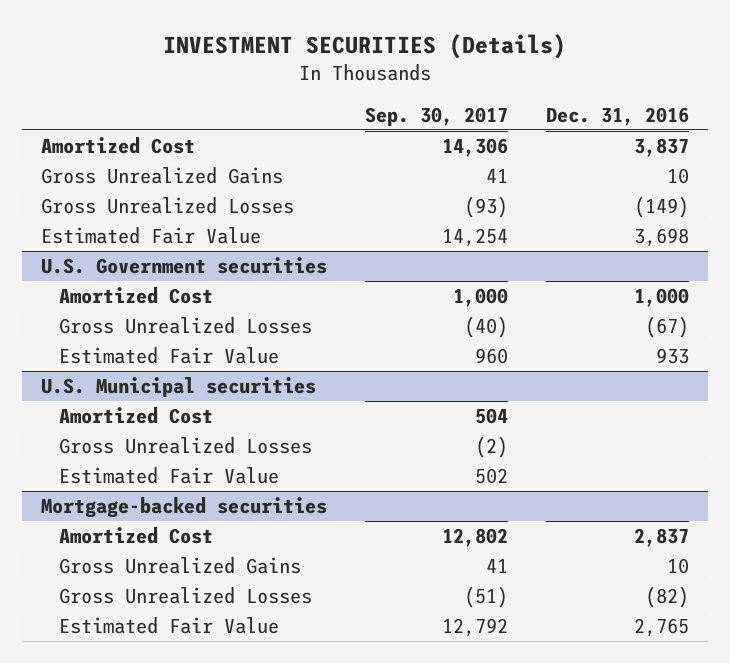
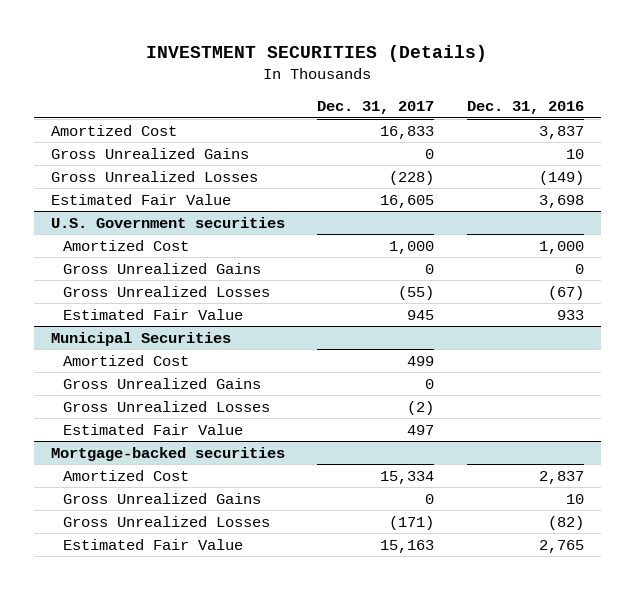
[365,106,509,126] Sep. 30, 2017 -> none
none -> [317,101,435,115] Dec. 31, 2017
none -> [62,262,261,274] Gross Unrealized Gains
[40,376,316,397] U.S. Municipal securities -> [50,331,231,346] Municipal Securities
none -> [62,377,261,389] Gross Unrealized Gains

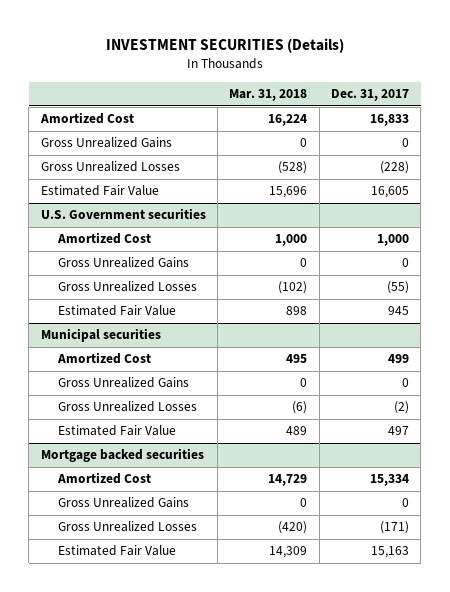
[467,101,585,115] Dec. 31, 2016 -> none
none -> [229,89,308,102] Mar. 31, 2018
[50,331,231,346] Municipal Securities -> [40,328,161,343] Municipal securities
[50,446,285,461] Mortgage-backed securities -> [40,448,204,463] Mortgage backed securities

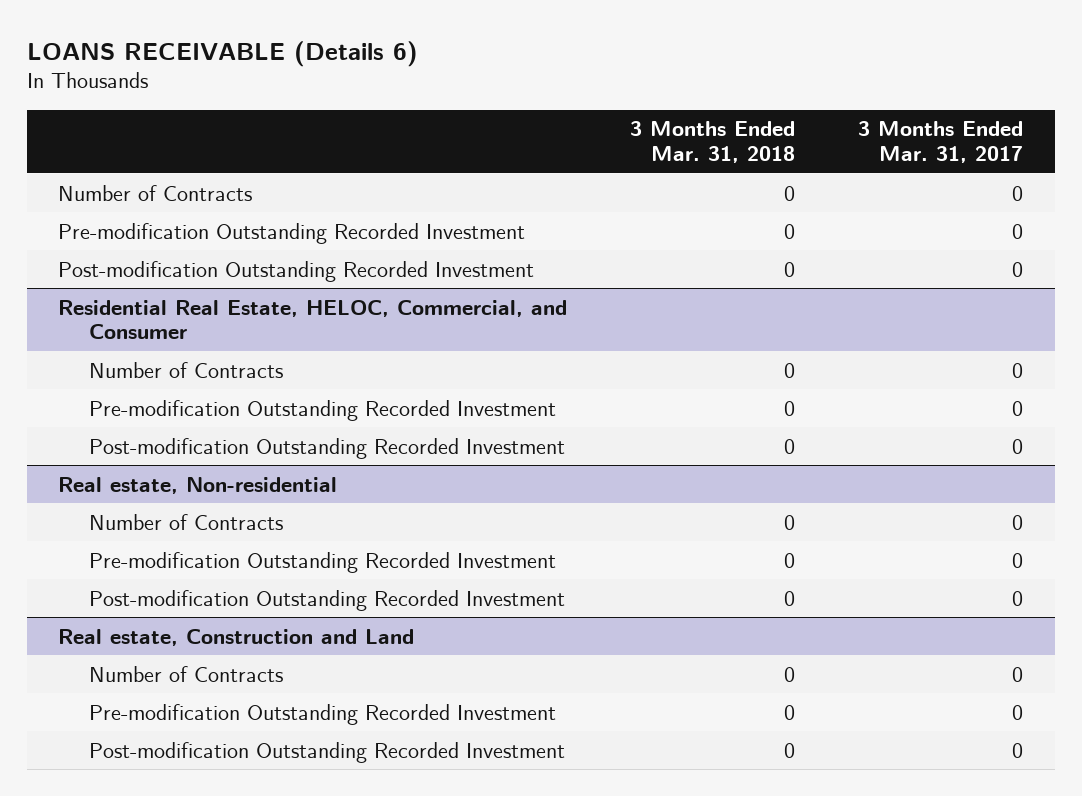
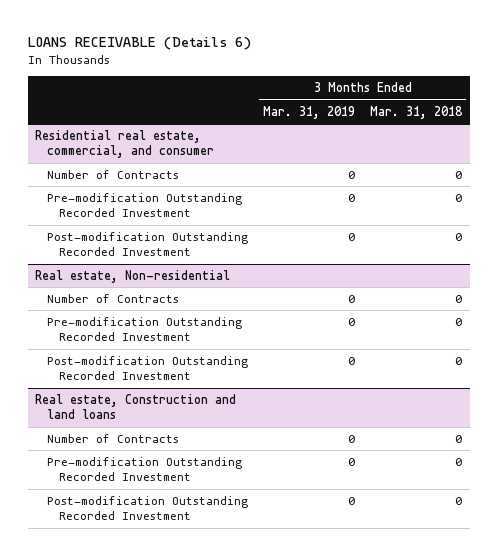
[858,121,1024,164] 3 Months Ended Mar. 31, 2017 -> none
none -> [263,105,356,119] 3 Months Ended Mar. 31, 2019
[58,184,253,201] Number of Contracts -> none
[58,222,526,244] Pre-modification Outstanding Recorded Investment -> none
[58,260,535,282] Post-modification Outstanding Recorded Investment -> none
[58,299,568,340] Residential Real Estate, HELOC, Commercial, and Consumer -> [35,130,215,159] Residential real estate, commercial, and consumer
[58,628,415,646] Real estate, Construction and Land -> [35,394,237,420] Real estate, Construction and land loans

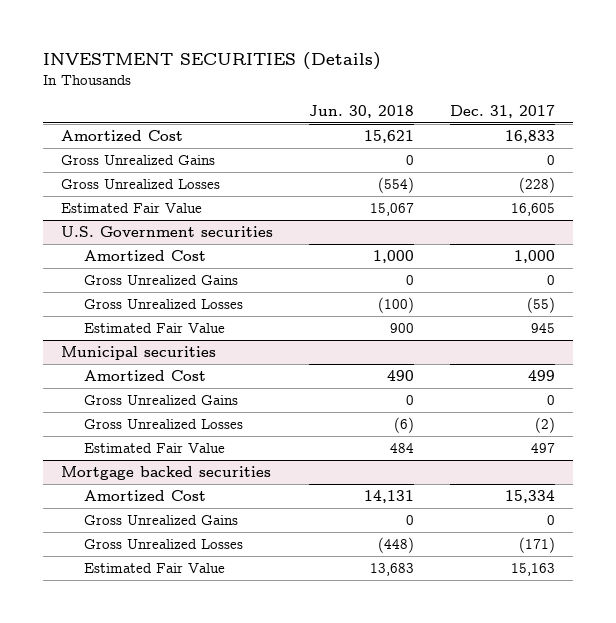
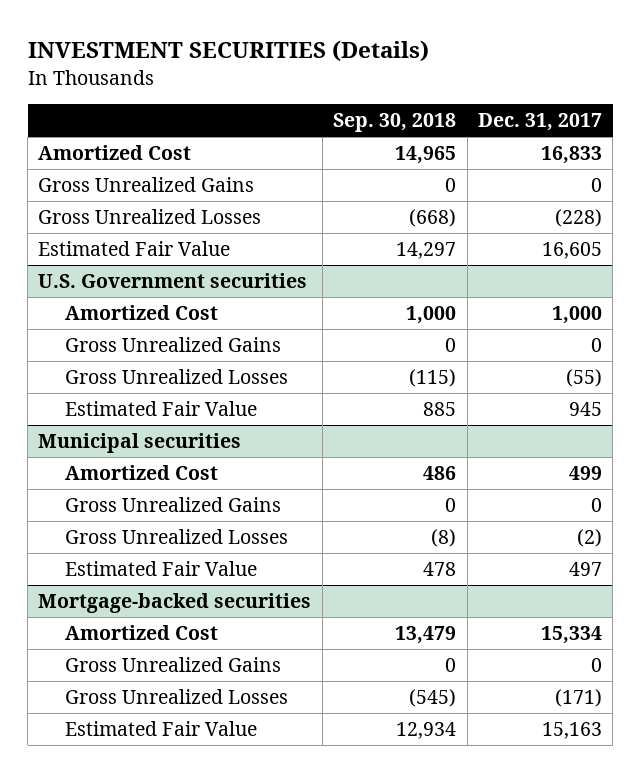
[309,104,415,118] Jun. 30, 2018 -> none
none -> [333,113,457,133] Sep. 30, 2018
[61,465,272,480] Mortgage backed securities -> [38,593,312,614] Mortgage-backed securities

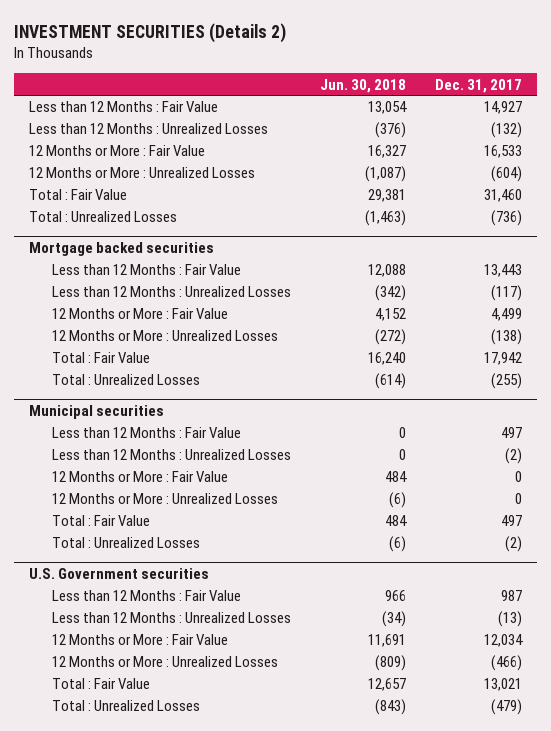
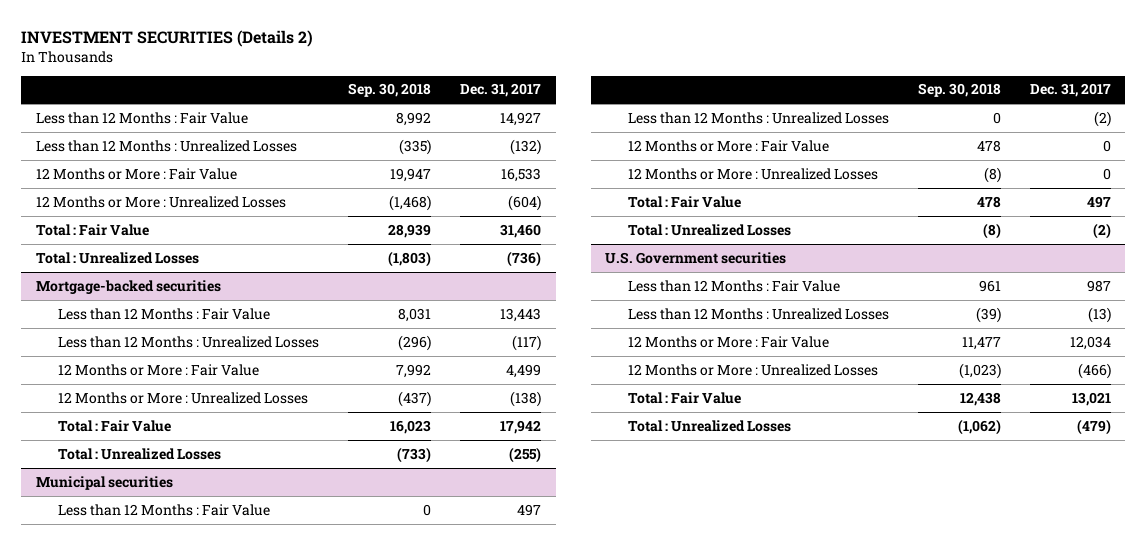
[319,78,406,93] Jun. 30, 2018 -> none
none -> [348,83,432,98] Sep. 30, 2018
[28,242,214,257] Mortgage backed securities -> [35,279,221,294] Mortgage-backed securities

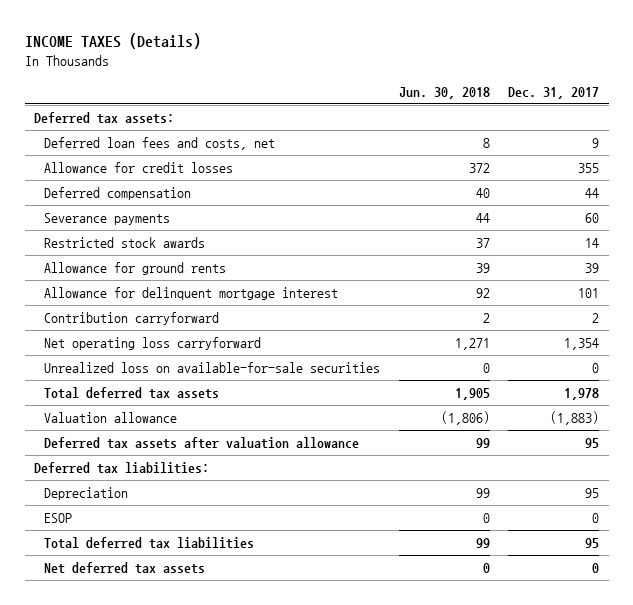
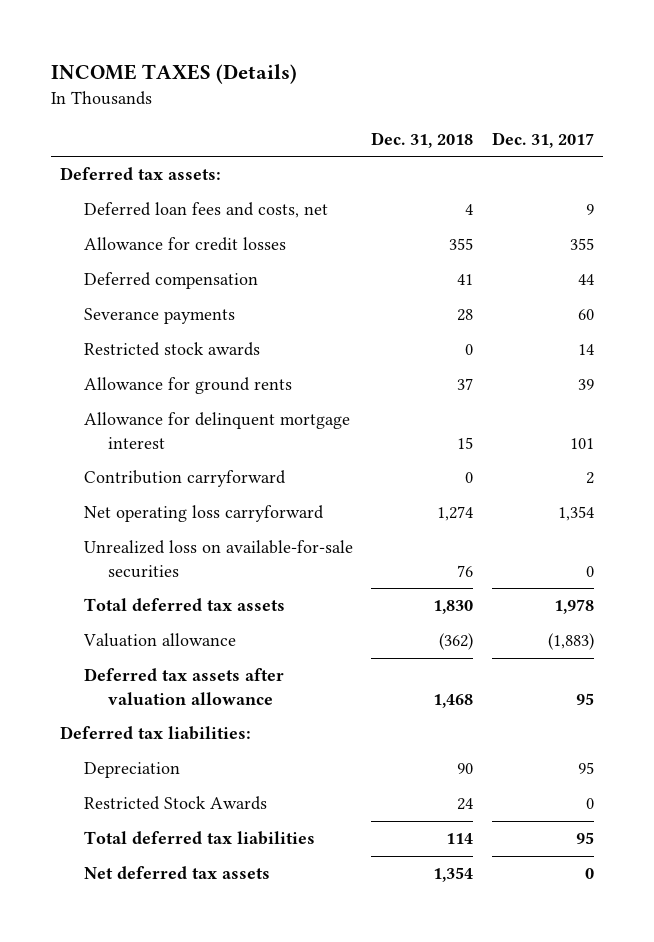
[398,86,490,99] Jun. 30, 2018 -> none
none -> [371,131,474,148] Dec. 31, 2018
[44,512,73,523] ESOP -> none
none -> [84,796,268,811] Restricted Stock Awards

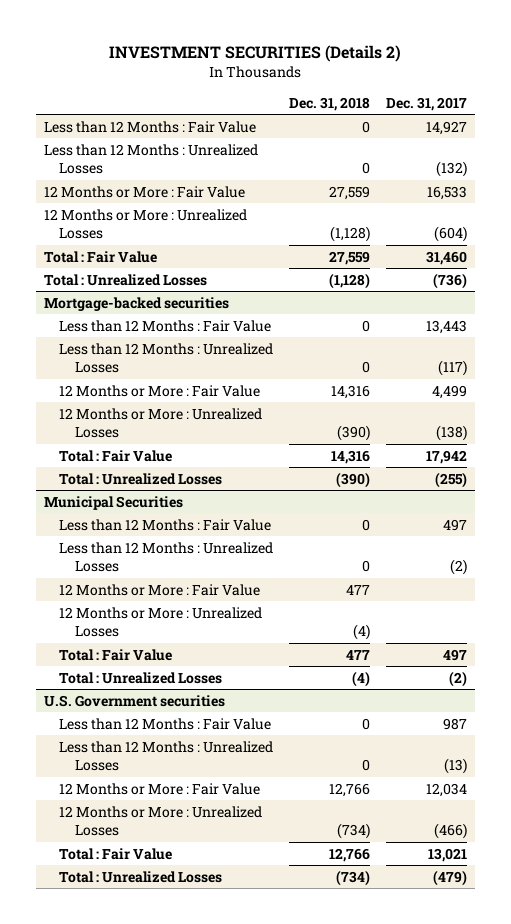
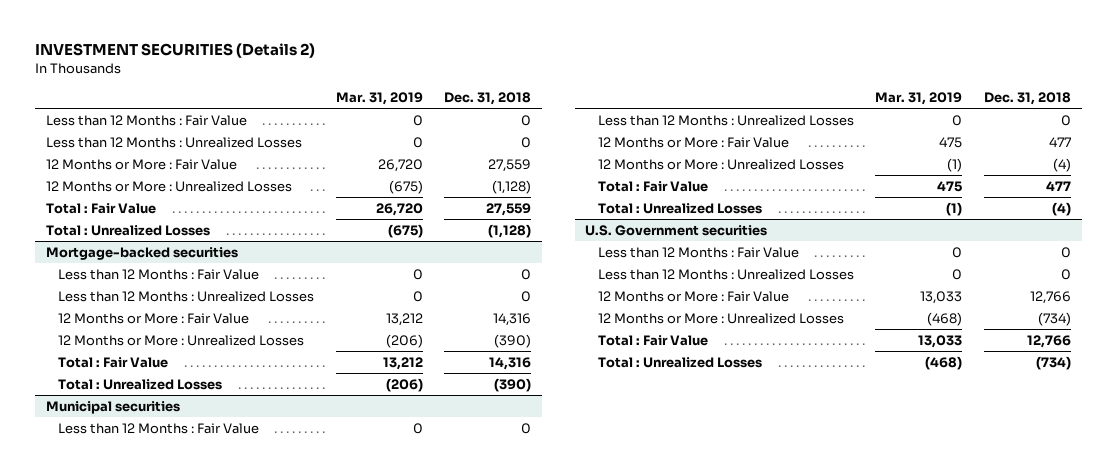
[386,96,468,111] Dec. 31, 2017 -> none
none -> [335,92,423,106] Mar. 31, 2019
[43,495,183,510] Municipal Securities -> [45,400,180,414] Municipal securities

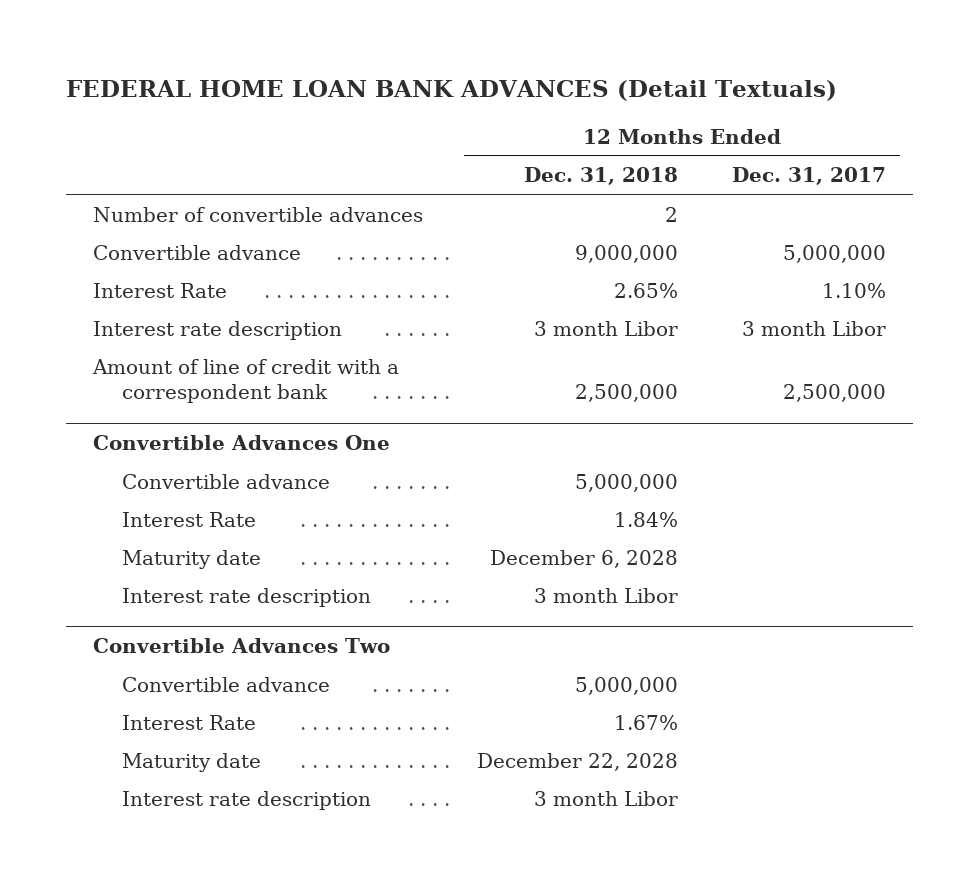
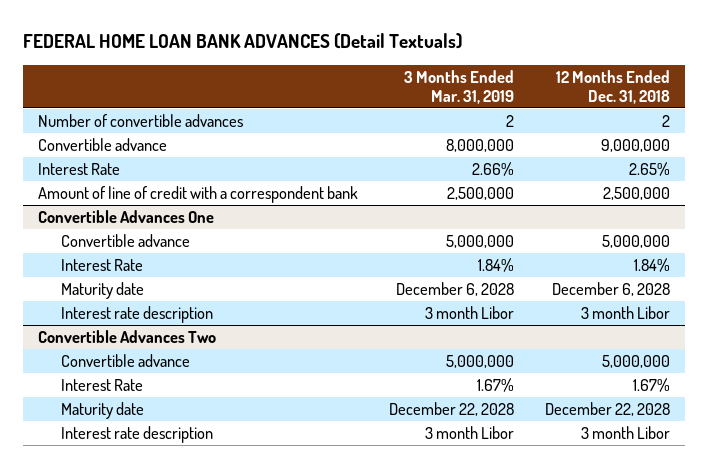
[732,167,887,186] Dec. 31, 2017 -> none
none -> [404,69,515,105] 3 Months Ended Mar. 31, 2019
[93,320,343,340] Interest rate description -> none

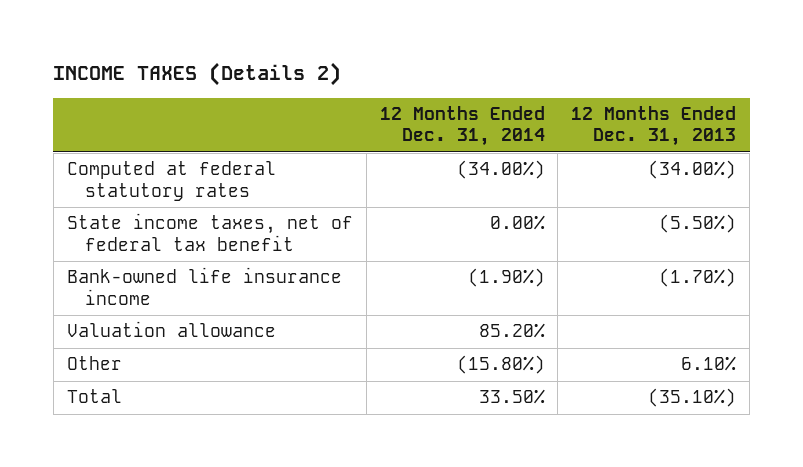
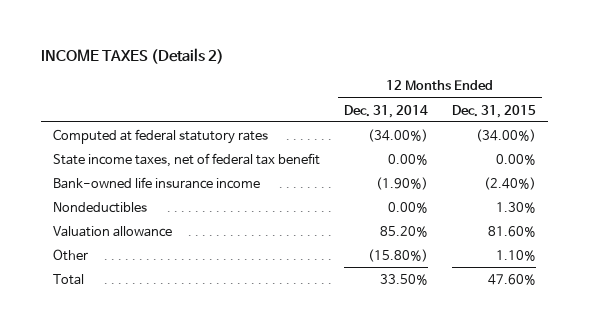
[571,106,737,147] 12 Months Ended Dec. 31, 2013 -> none
none -> [451,104,536,118] Dec. 31, 2015
none -> [52,201,147,213] Nondeductibles

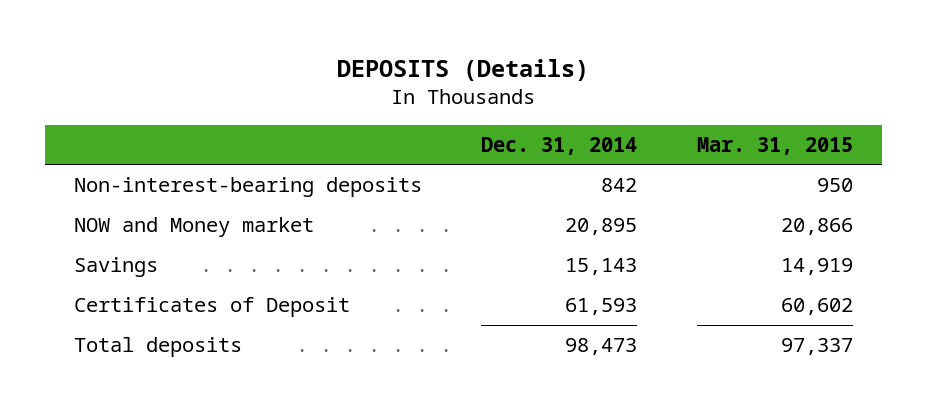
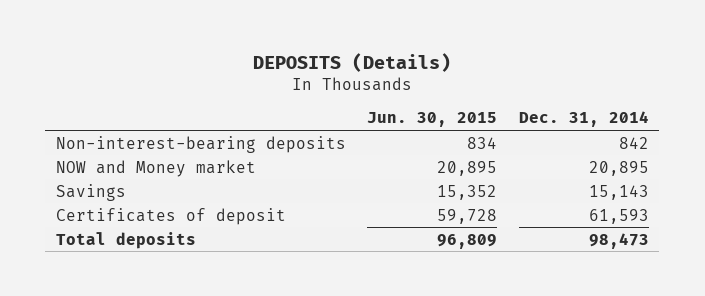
[696,137,853,156] Mar. 31, 2015 -> none
none -> [367,112,498,128] Jun. 30, 2015
[74,297,351,318] Certificates of Deposit -> [55,207,286,225] Certificates of deposit

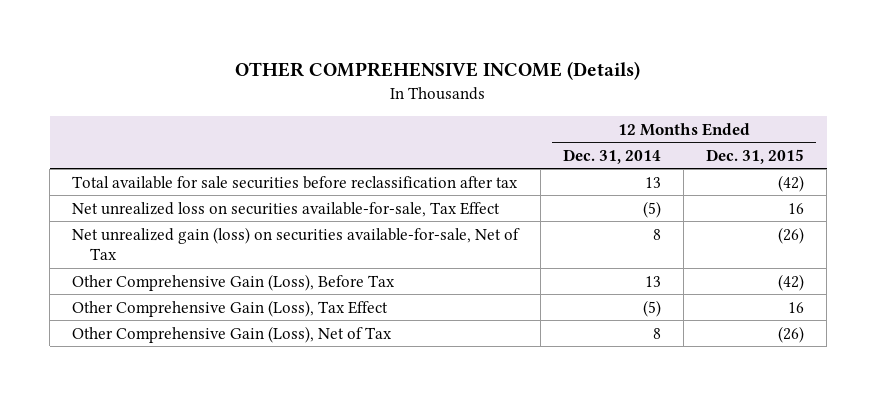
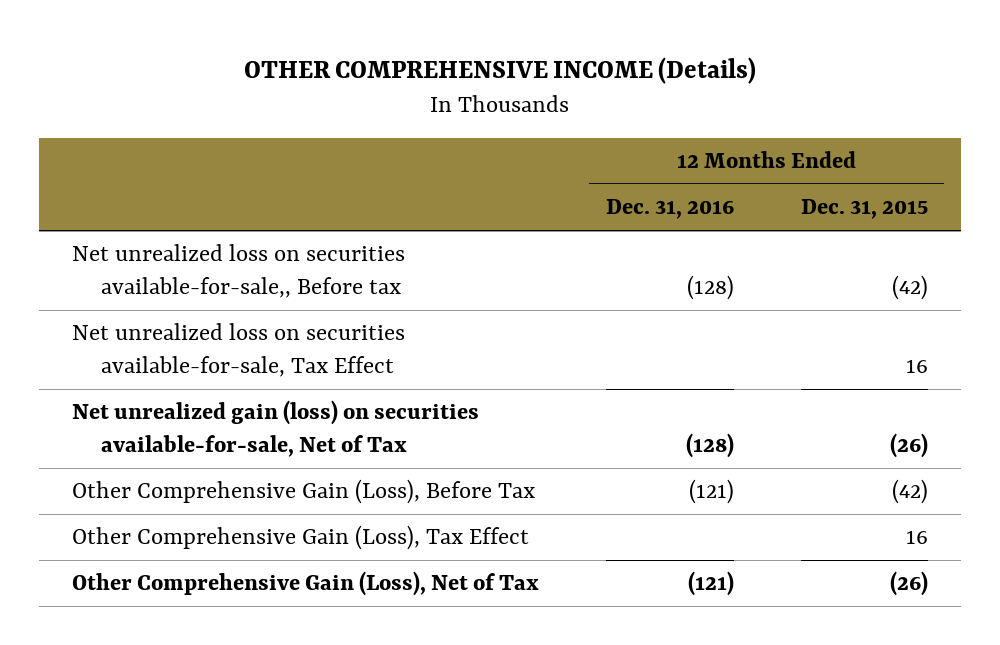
[563,148,662,164] Dec. 31, 2014 -> none
none -> [606,199,735,220] Dec. 31, 2016
[72,175,519,189] Total available for sale securities before reclassification after tax -> [72,244,406,298] Net unrealized loss on securities available-for-sale,, Before tax

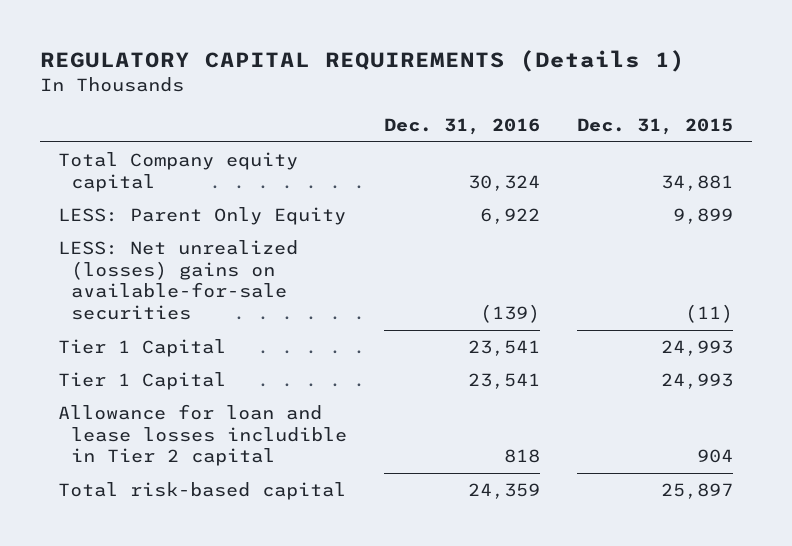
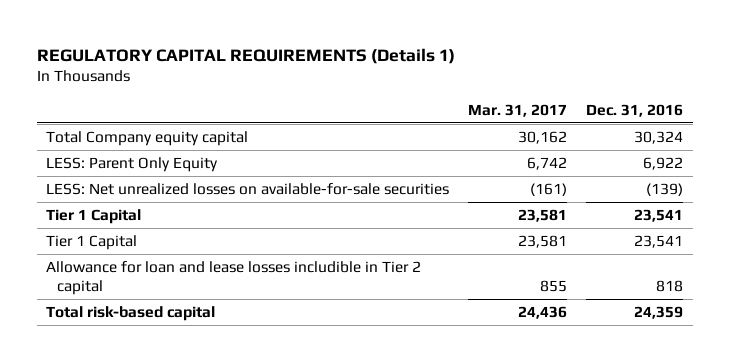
[577,118,734,136] Dec. 31, 2015 -> none
none -> [468,103,568,117] Mar. 31, 2017
[58,239,299,321] LESS: Net unrealized (losses) gains on available-for-sale securities -> [46,183,450,196] LESS: Net unrealized losses on available-for-sale securities

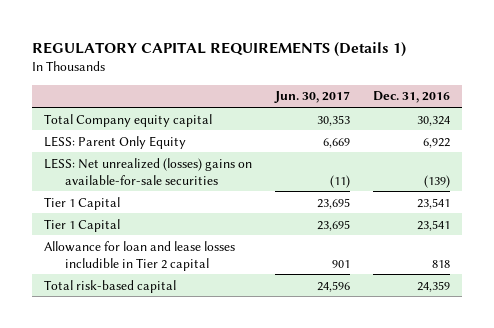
[468,103,568,117] Mar. 31, 2017 -> none
none -> [273,91,350,104] Jun. 30, 2017
[46,183,450,196] LESS: Net unrealized losses on available-for-sale securities -> [43,157,252,185] LESS: Net unrealized (losses) gains on available-for-sale securities

